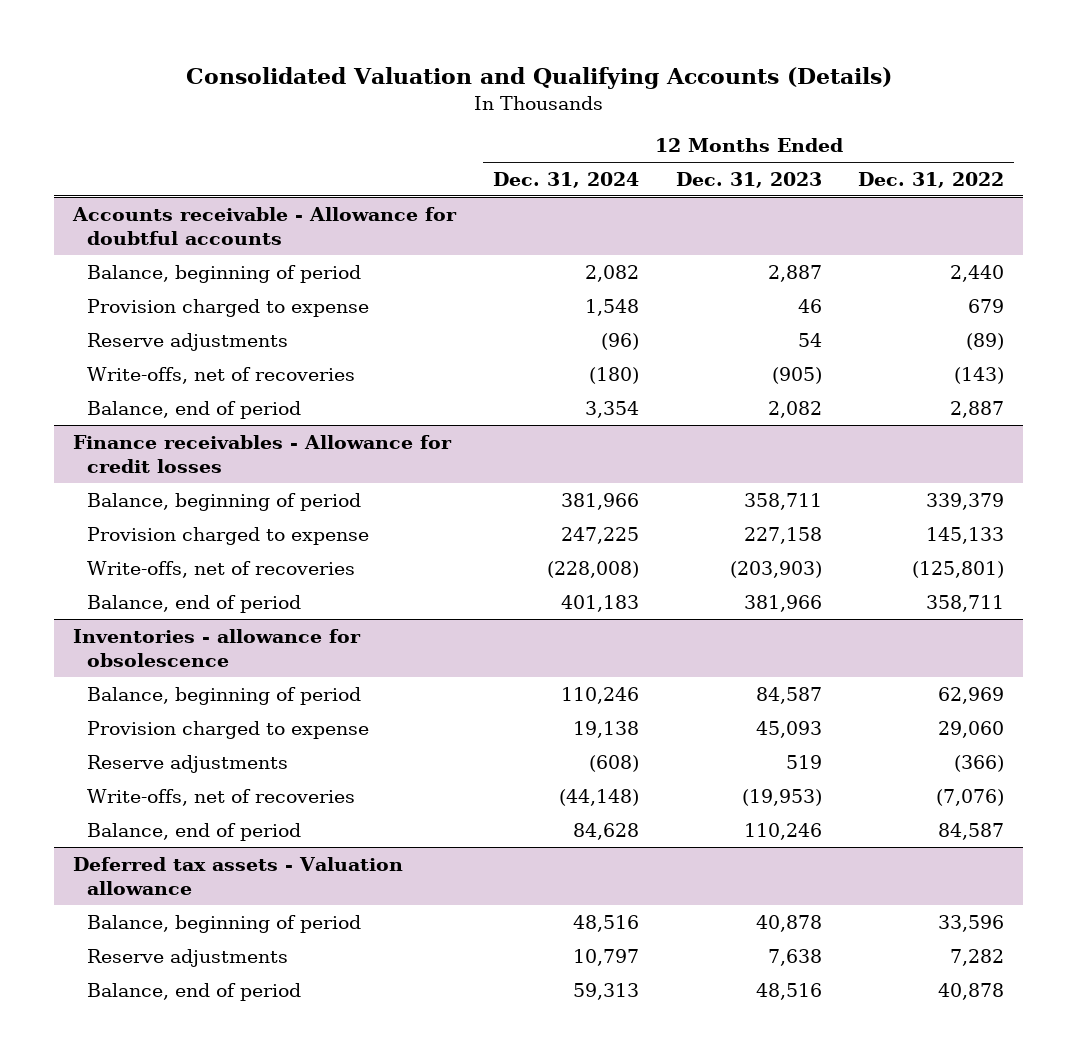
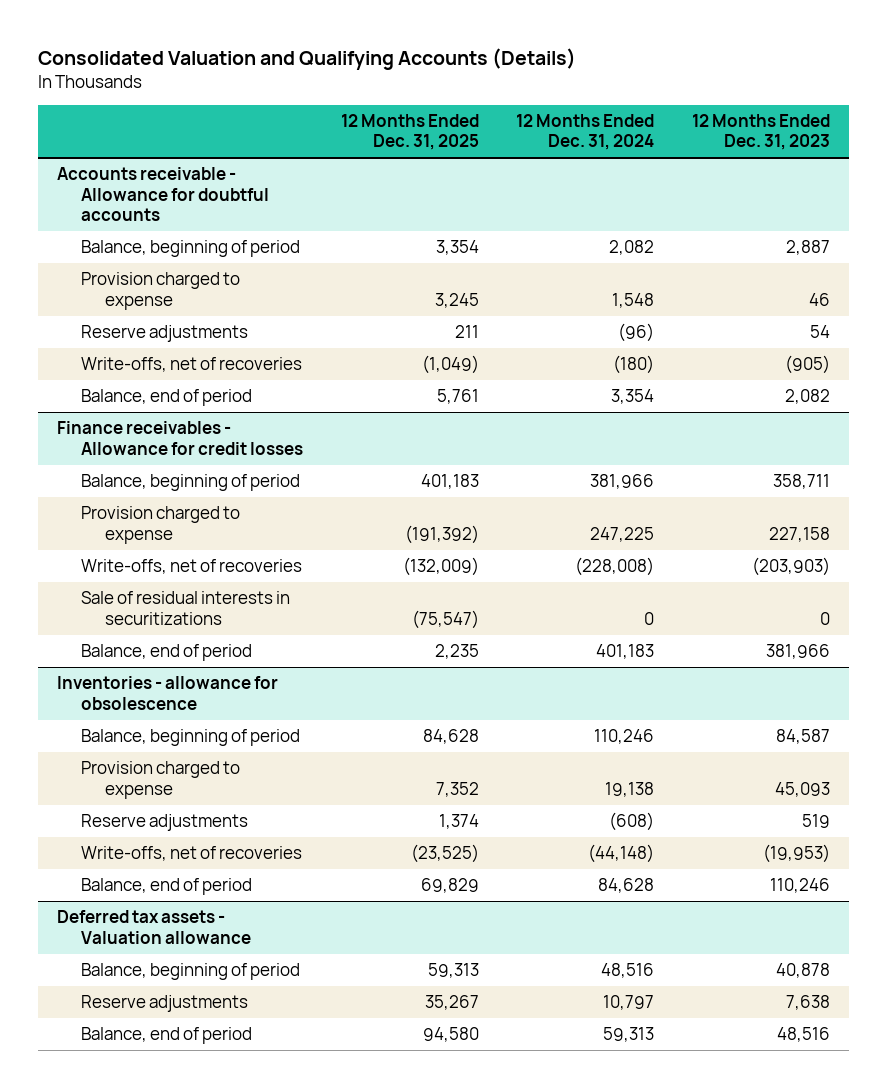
[858,172,1005,189] Dec. 31, 2022 -> none
none -> [340,113,479,151] 12 Months Ended Dec. 31, 2025
none -> [80,591,290,625] Sale of residual interests in securitizations

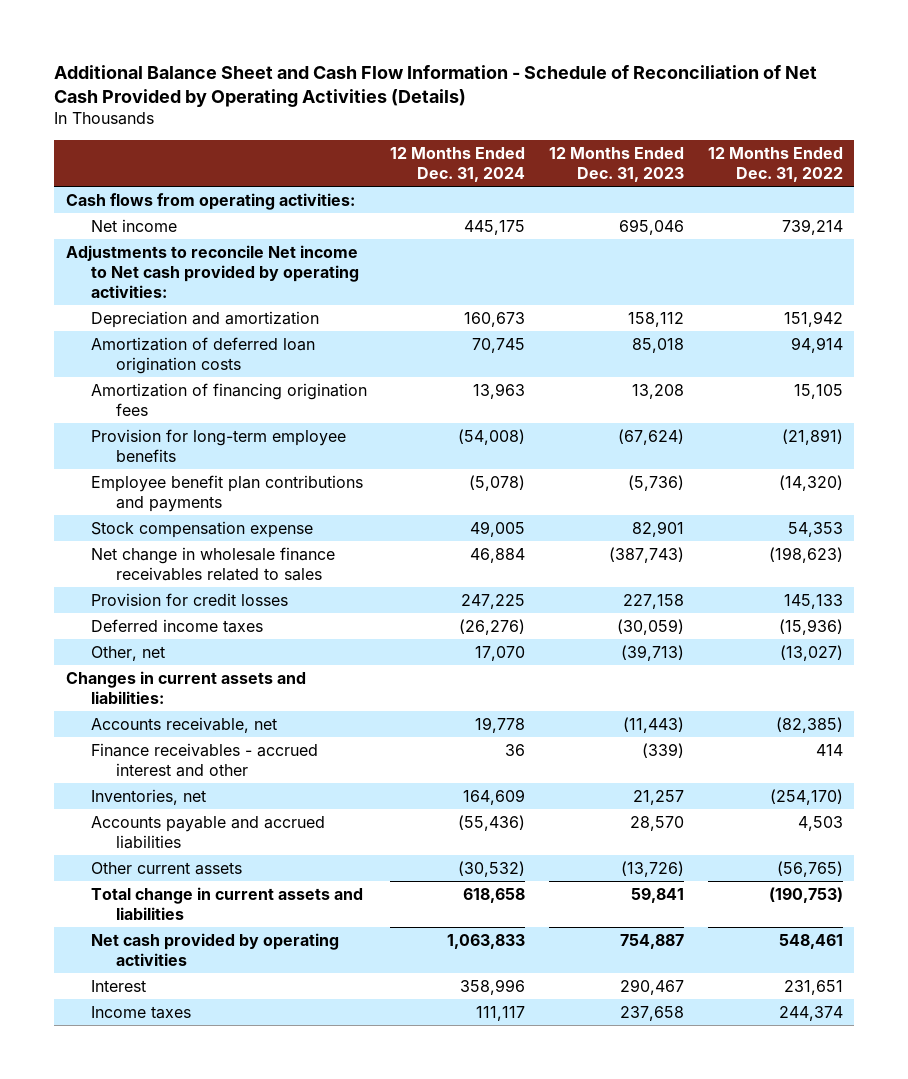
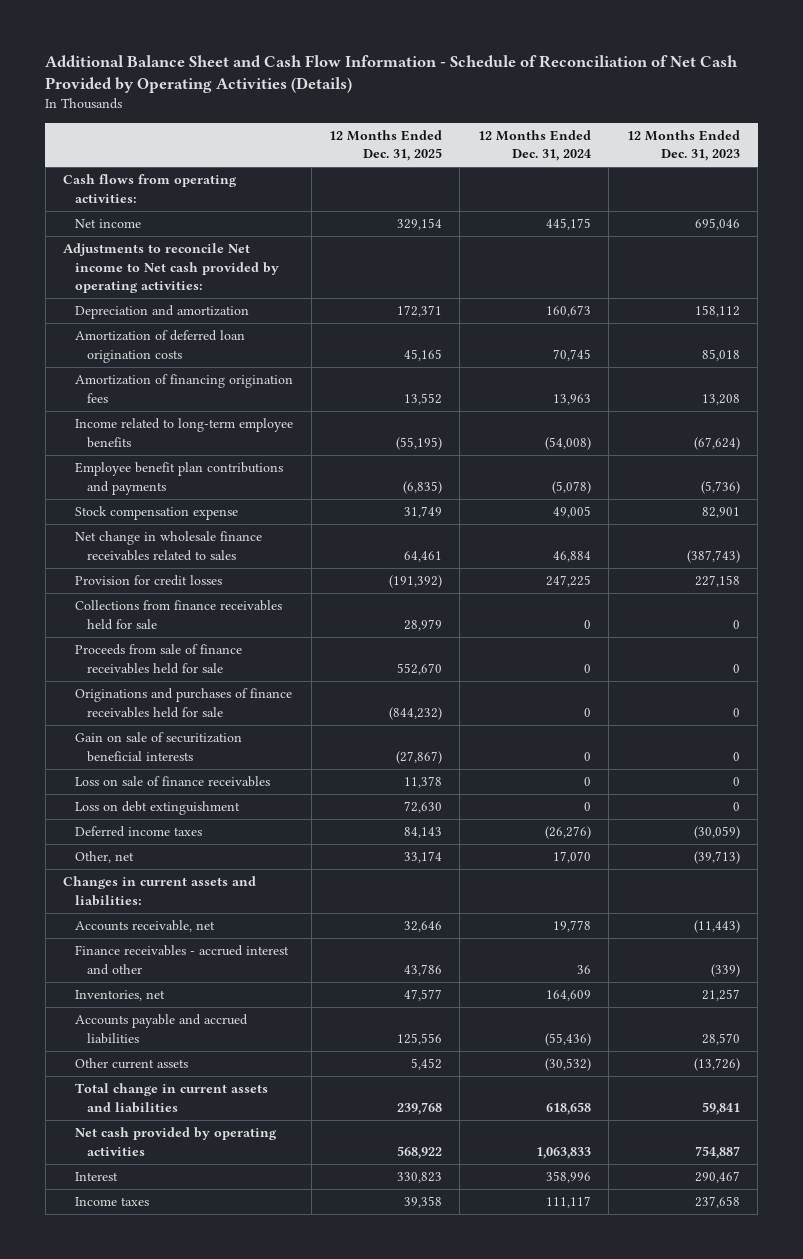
[707,147,843,183] 12 Months Ended Dec. 31, 2022 -> none
none -> [328,129,442,162] 12 Months Ended Dec. 31, 2025
[90,428,346,462] Provision for long-term employee benefits -> [75,418,294,448] Income related to long-term employee benefits
none -> [75,600,283,630] Collections from finance receivables held for sale
none -> [75,644,243,674] Proceeds from sale of finance receivables held for sale
none -> [75,688,293,718] Originations and purchases of finance receivables held for sale
none -> [75,732,243,762] Gain on sale of securitization beneficial interests
none -> [75,776,271,788] Loss on sale of finance receivables
none -> [75,801,241,816] Loss on debt extinguishment

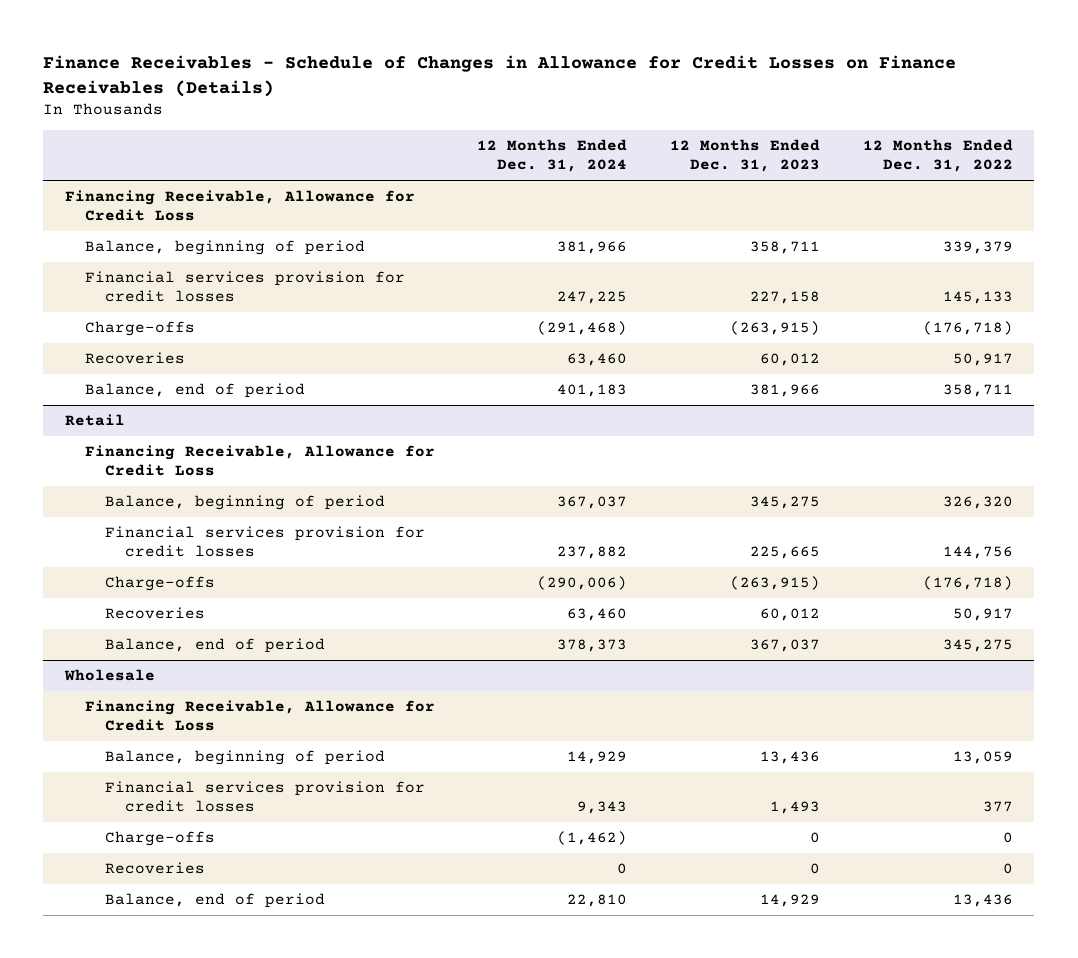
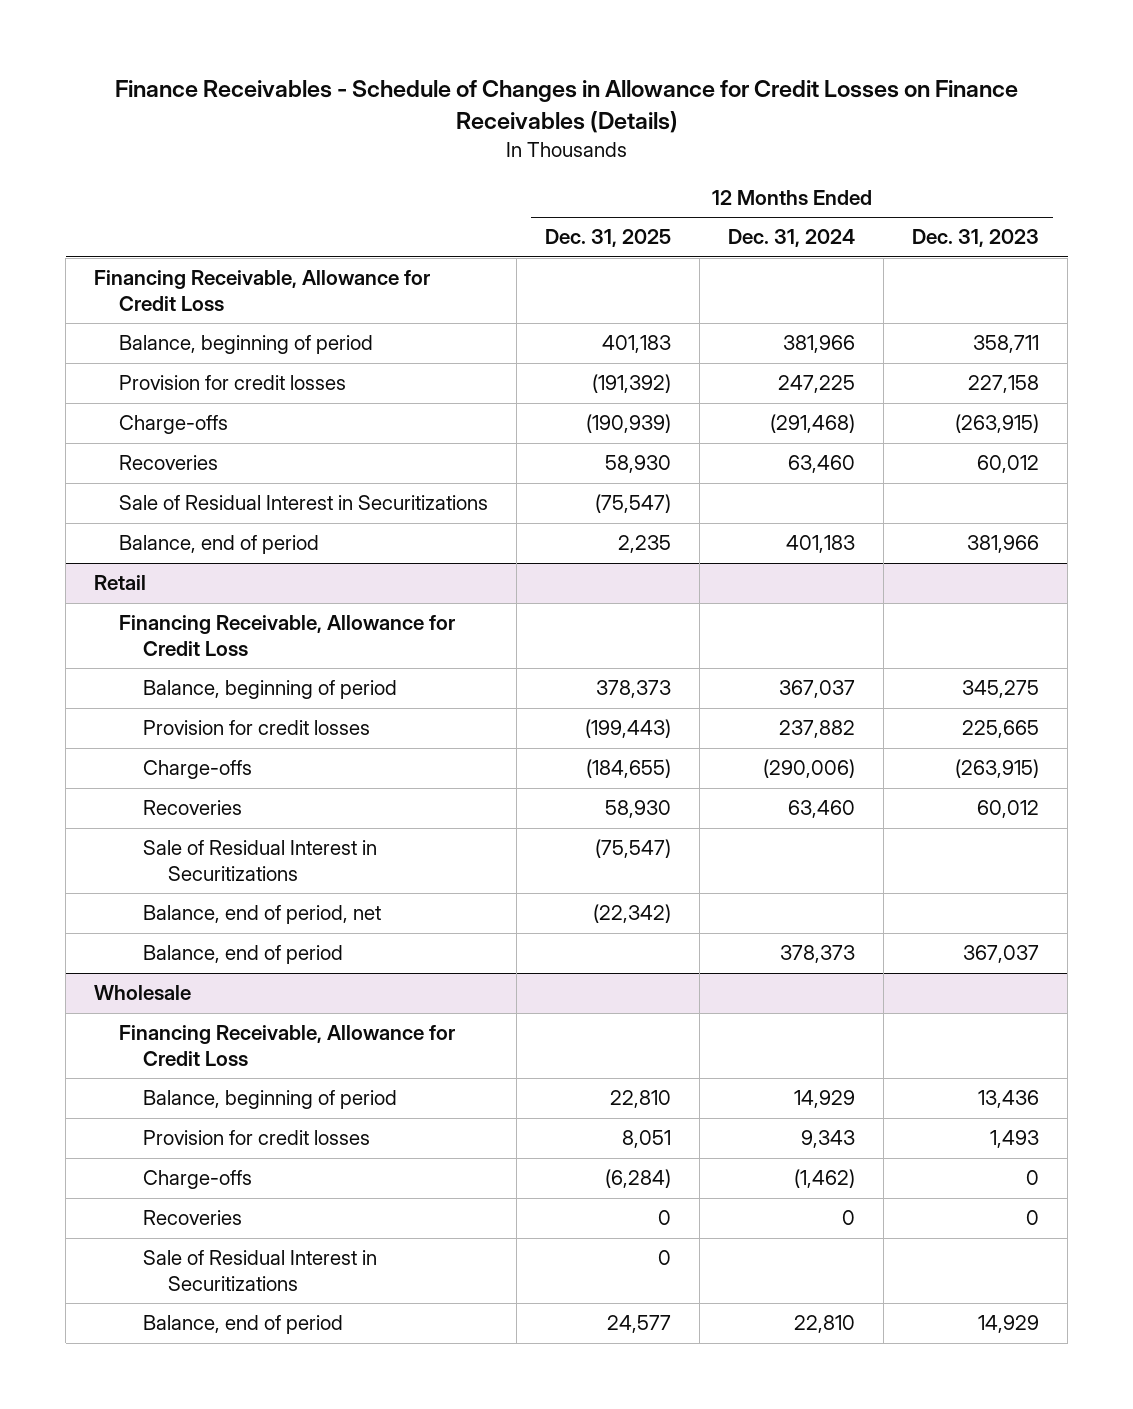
[862,139,1013,173] 12 Months Ended Dec. 31, 2022 -> none
none -> [544,229,671,248] Dec. 31, 2025
[84,271,405,303] Financial services provision for credit losses -> [118,375,346,391] Provision for credit losses
none -> [118,495,488,511] Sale of Residual Interest in Securitizations
[104,526,425,558] Financial services provision for credit losses -> [143,720,371,736] Provision for credit losses
none -> [143,840,378,881] Sale of Residual Interest in Securitizations
none -> [143,905,382,925] Balance, end of period, net
[104,781,425,813] Financial services provision for credit losses -> [143,1130,371,1146] Provision for credit losses
none -> [143,1250,378,1291] Sale of Residual Interest in Securitizations

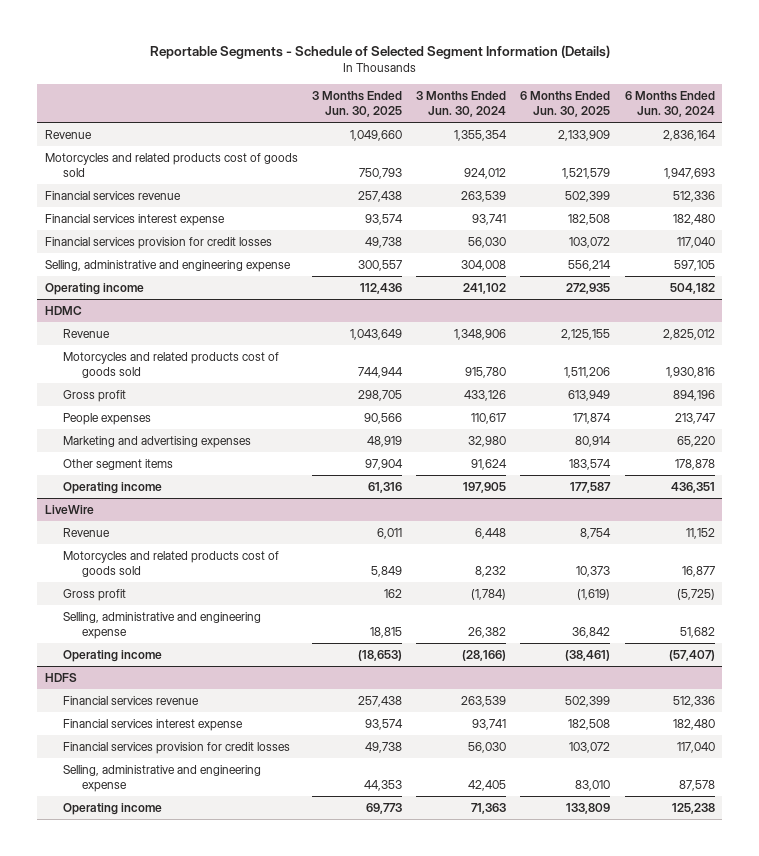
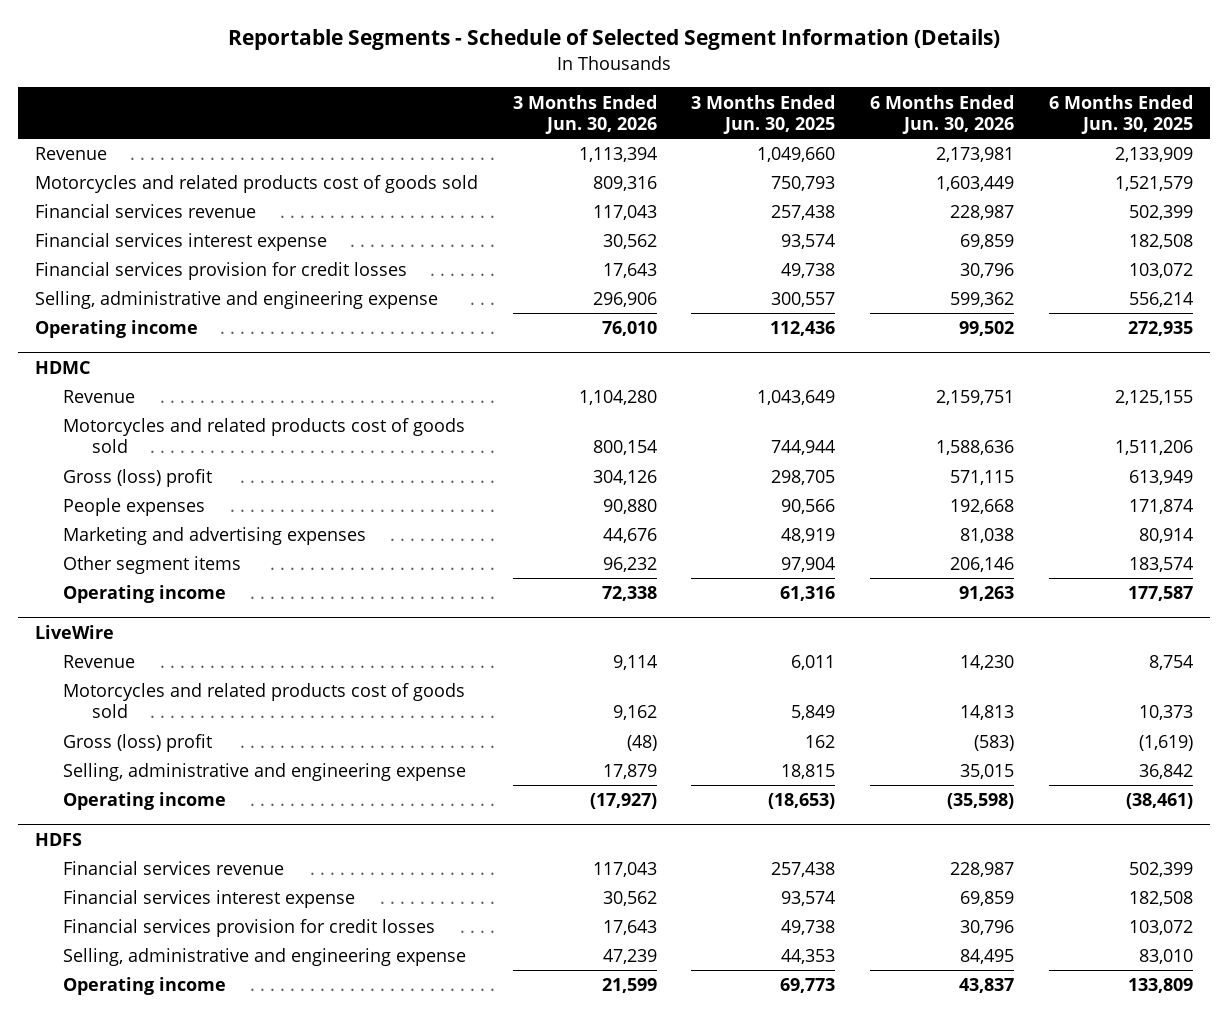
[416,91,507,117] 3 Months Ended Jun. 30, 2024 -> none
[624,91,715,117] 6 Months Ended Jun. 30, 2024 -> none
none -> [512,94,657,134] 3 Months Ended Jun. 30, 2026
none -> [870,94,1015,134] 6 Months Ended Jun. 30, 2026
[63,390,127,403] Gross profit -> [63,469,213,488] Gross (loss) profit
[63,589,127,602] Gross profit -> [63,734,213,753] Gross (loss) profit

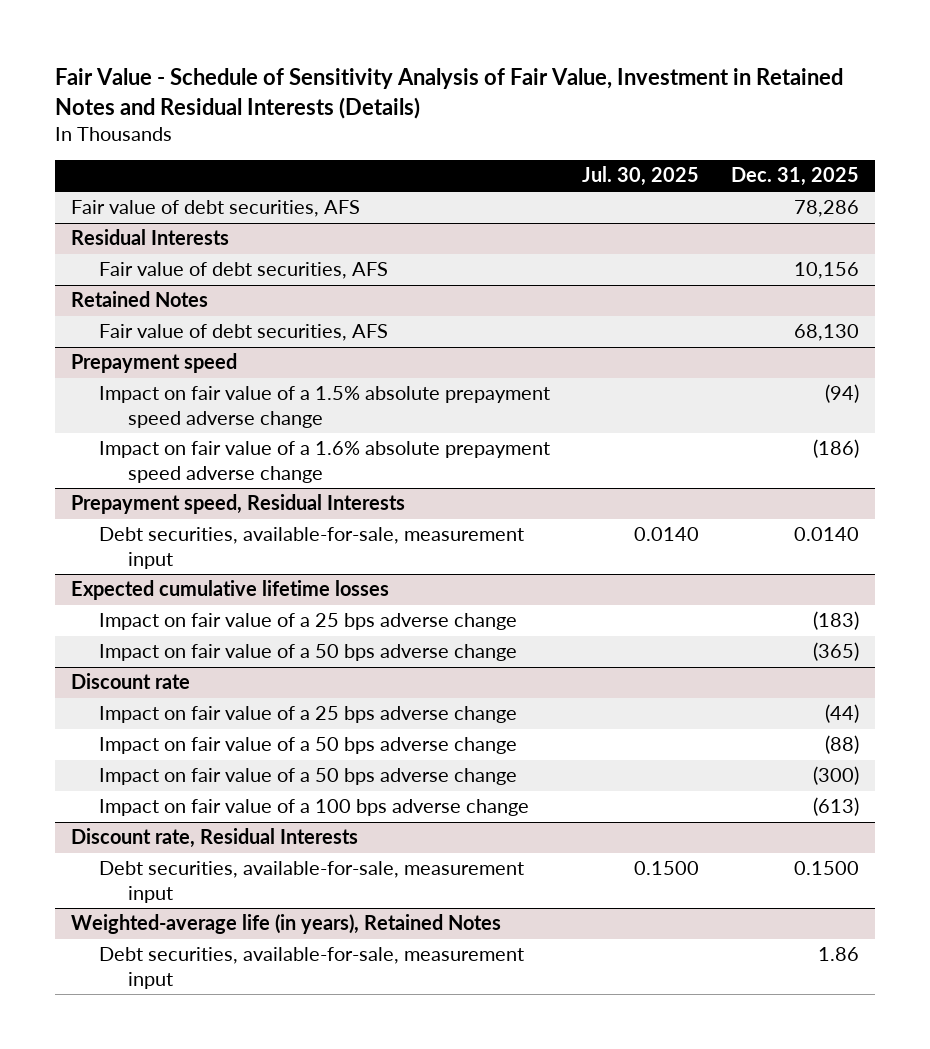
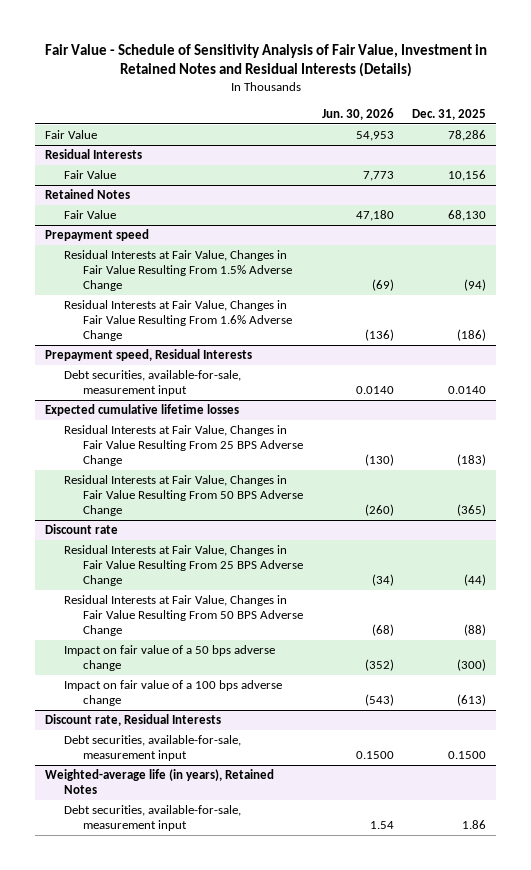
[582,166,700,187] Jul. 30, 2025 -> none
none -> [321,107,394,120] Jun. 30, 2026
[70,200,360,218] Fair value of debt securities, AFS -> [44,129,97,139] Fair Value
[99,262,389,280] Fair value of debt securities, AFS -> [63,169,116,179] Fair Value
[99,324,389,342] Fair value of debt securities, AFS -> [63,209,116,219] Fair Value
[99,386,551,428] Impact on fair value of a 1.5% absolute prepayment speed adverse change -> [63,249,292,292] Residual Interests at Fair Value, Changes in Fair Value Resulting From 1.5% Adverse Change
[99,441,551,483] Impact on fair value of a 1.6% absolute prepayment speed adverse change -> [63,299,292,342] Residual Interests at Fair Value, Changes in Fair Value Resulting From 1.6% Adverse Change
[99,613,518,631] Impact on fair value of a 25 bps adverse change -> [63,424,303,467] Residual Interests at Fair Value, Changes in Fair Value Resulting From 25 BPS Adverse Change
[99,644,518,662] Impact on fair value of a 50 bps adverse change -> [63,474,303,517] Residual Interests at Fair Value, Changes in Fair Value Resulting From 50 BPS Adverse Change
[99,706,518,724] Impact on fair value of a 25 bps adverse change -> [63,544,303,587] Residual Interests at Fair Value, Changes in Fair Value Resulting From 25 BPS Adverse Change
[99,737,518,755] Impact on fair value of a 50 bps adverse change -> [63,594,303,637] Residual Interests at Fair Value, Changes in Fair Value Resulting From 50 BPS Adverse Change

